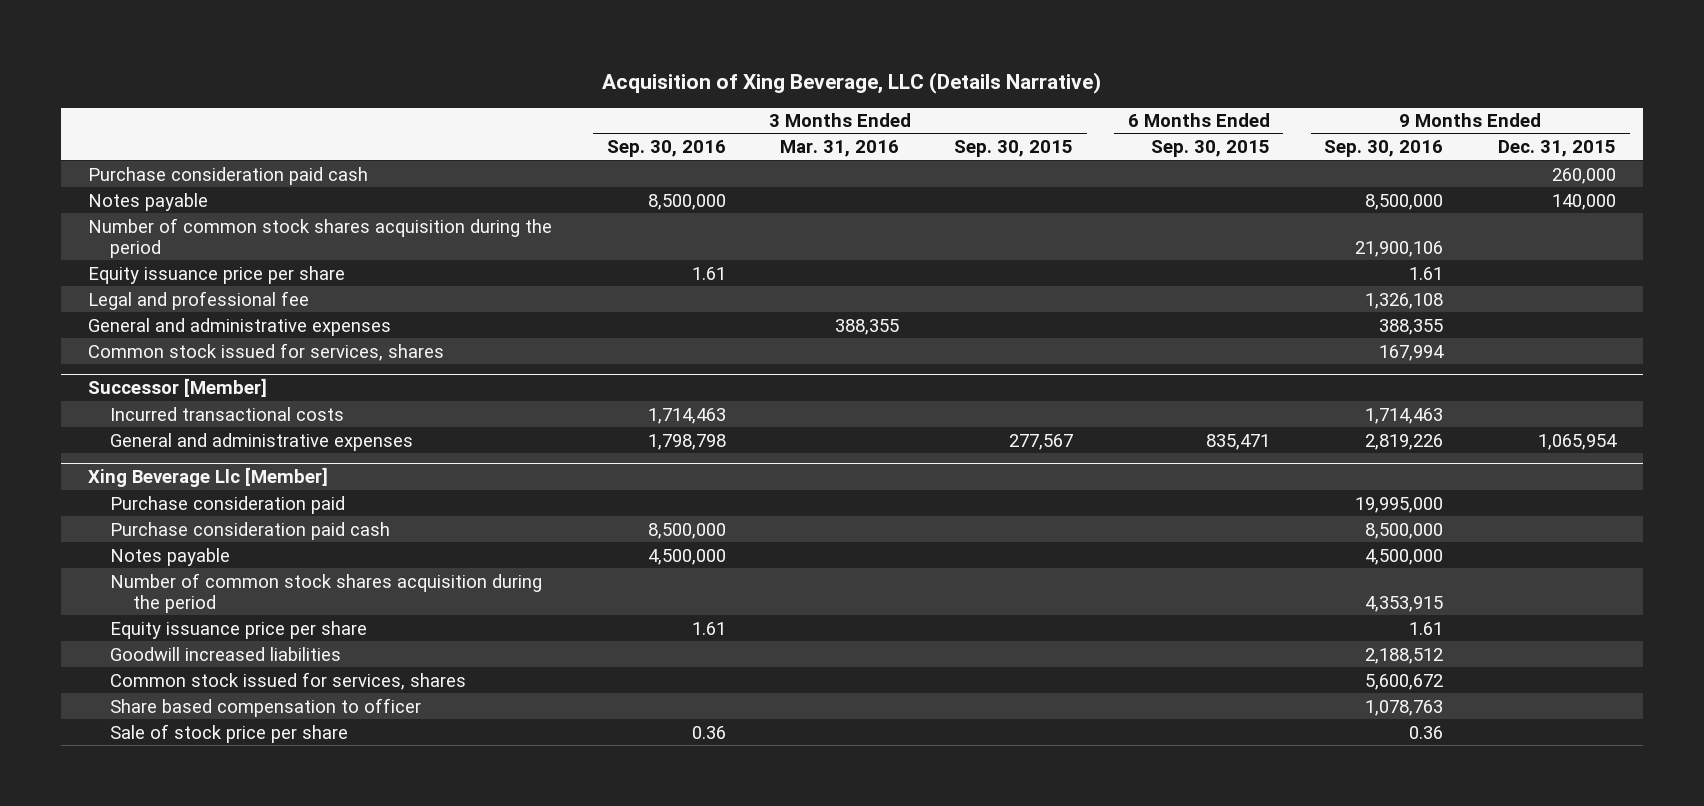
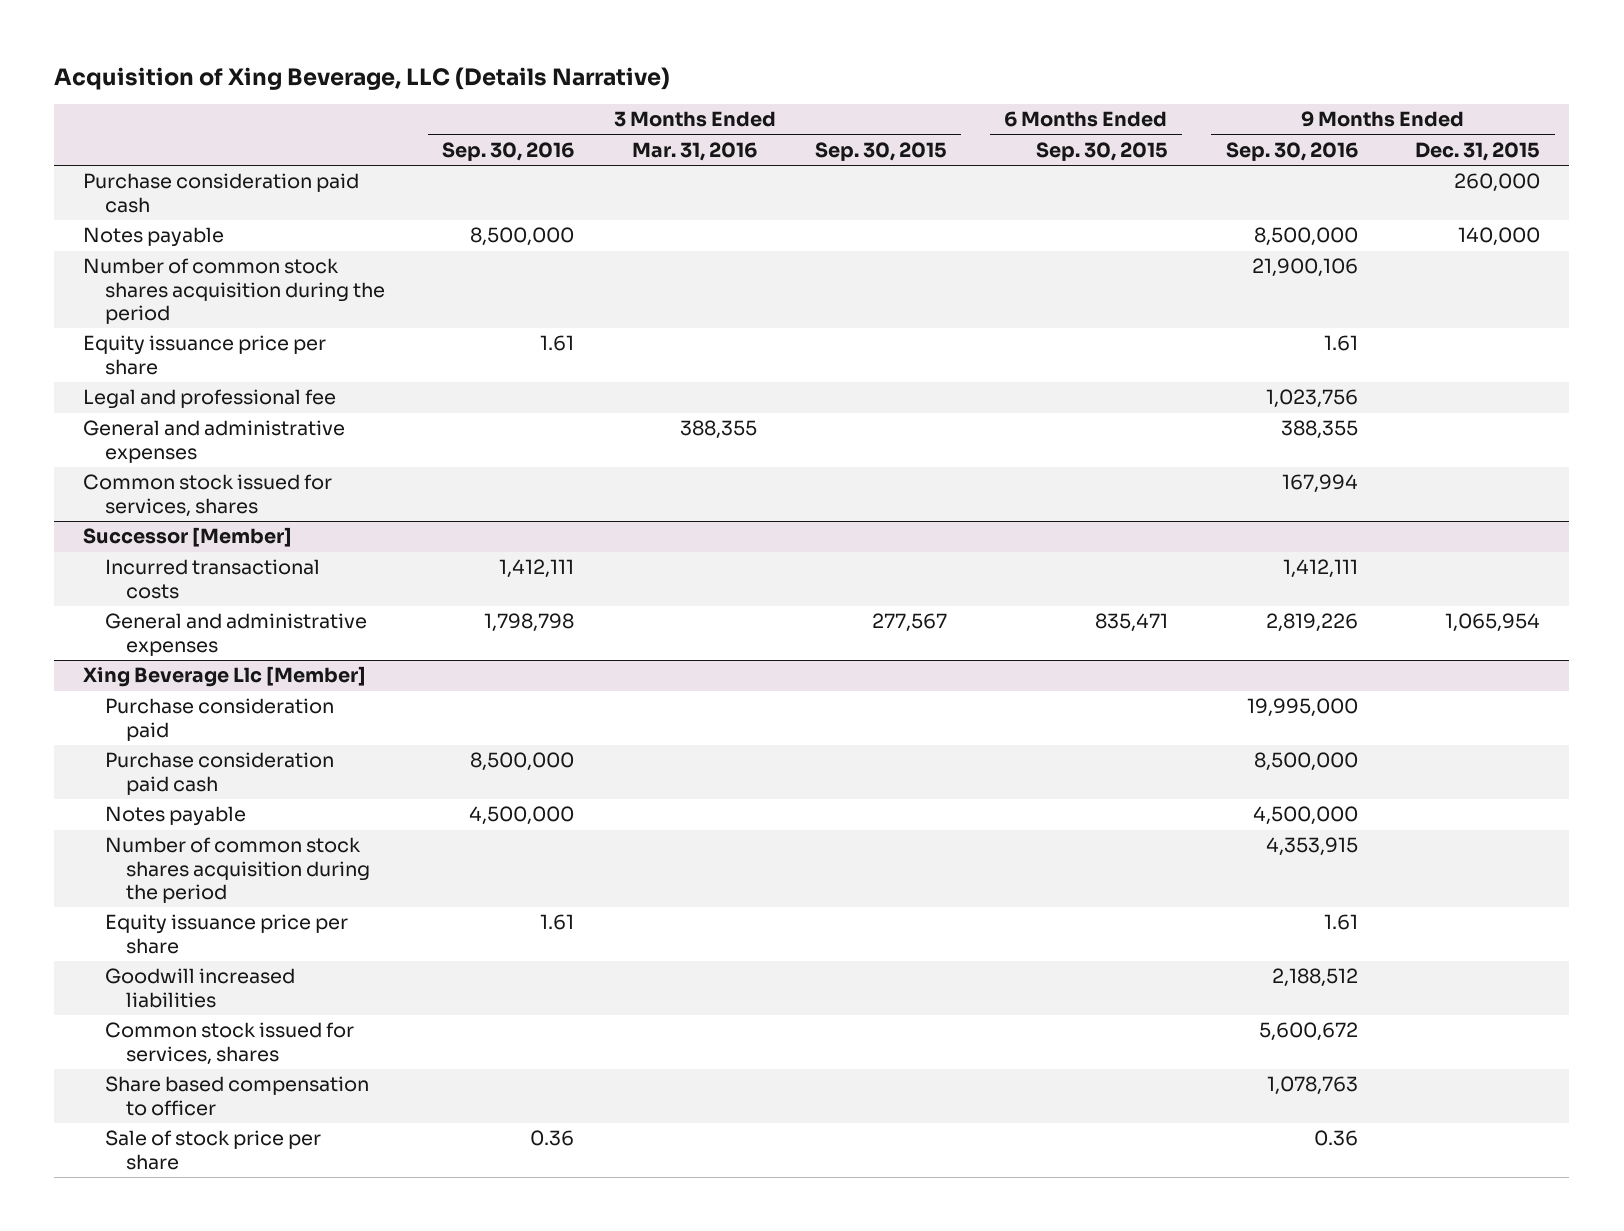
[1365,292,1444,309] 1,326,108 -> [1265,389,1358,409] 1,023,756
[647,407,726,424] 1,714,463 -> [499,559,575,579] 1,412,111
[1365,407,1444,424] 1,714,463 -> [1282,559,1358,579] 1,412,111

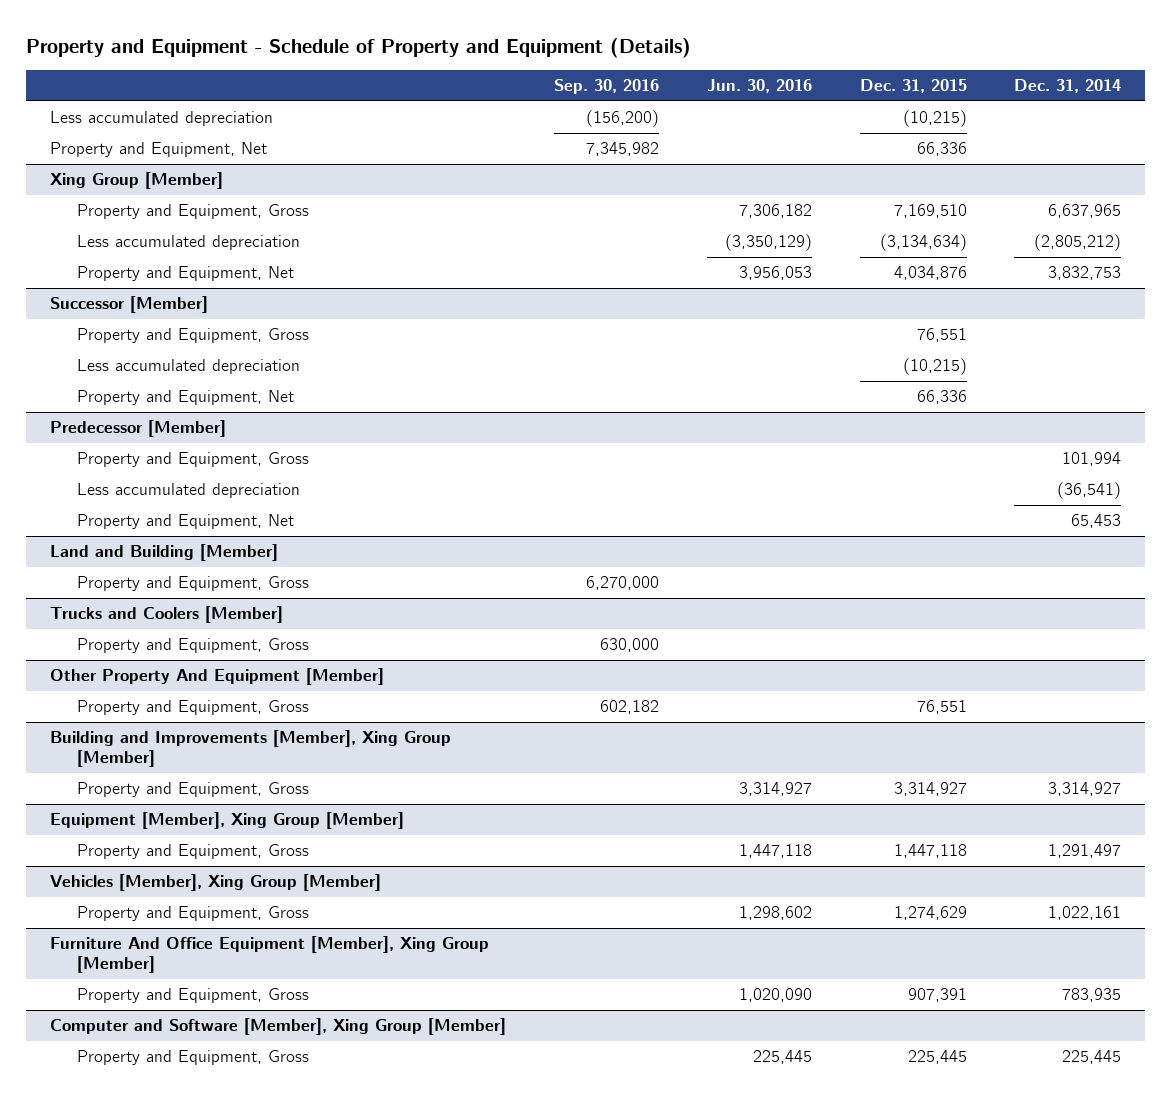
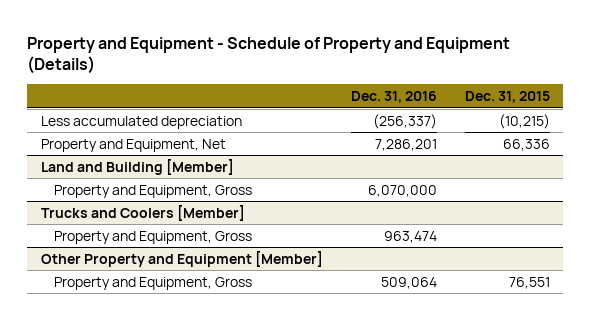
[554,79,660,95] Sep. 30, 2016 -> none
[706,79,812,94] Jun. 30, 2016 -> none
[1014,79,1122,94] Dec. 31, 2014 -> none
none -> [350,91,437,104] Dec. 31, 2016
[50,172,224,190] Xing Group [Member] -> none
[76,204,309,220] Property and Equipment, Gross -> none
[76,235,300,251] Less accumulated depreciation -> none
[76,266,294,282] Property and Equipment, Net -> none
[50,296,209,314] Successor [Member] -> none
[76,328,309,344] Property and Equipment, Gross -> none
[76,359,300,375] Less accumulated depreciation -> none
[76,390,294,406] Property and Equipment, Net -> none
[50,420,227,438] Predecessor [Member] -> none
[76,452,309,468] Property and Equipment, Gross -> none
[76,483,300,499] Less accumulated depreciation -> none
[76,514,294,530] Property and Equipment, Net -> none
[50,668,385,686] Other Property And Equipment [Member] -> [40,250,323,267] Other Property and Equipment [Member]
[50,730,452,768] Building and Improvements [Member], Xing Group [Member] -> none
[76,782,309,798] Property and Equipment, Gross -> none
[50,812,405,830] Equipment [Member], Xing Group [Member] -> none
[76,844,309,860] Property and Equipment, Gross -> none
[50,874,382,892] Vehicles [Member], Xing Group [Member] -> none
[76,906,309,922] Property and Equipment, Gross -> none
[50,936,490,974] Furniture And Office Equipment [Member], Xing Group [Member] -> none
[76,988,309,1004] Property and Equipment, Gross -> none
[50,1018,507,1036] Computer and Software [Member], Xing Group [Member] -> none
[76,1050,309,1066] Property and Equipment, Gross -> none

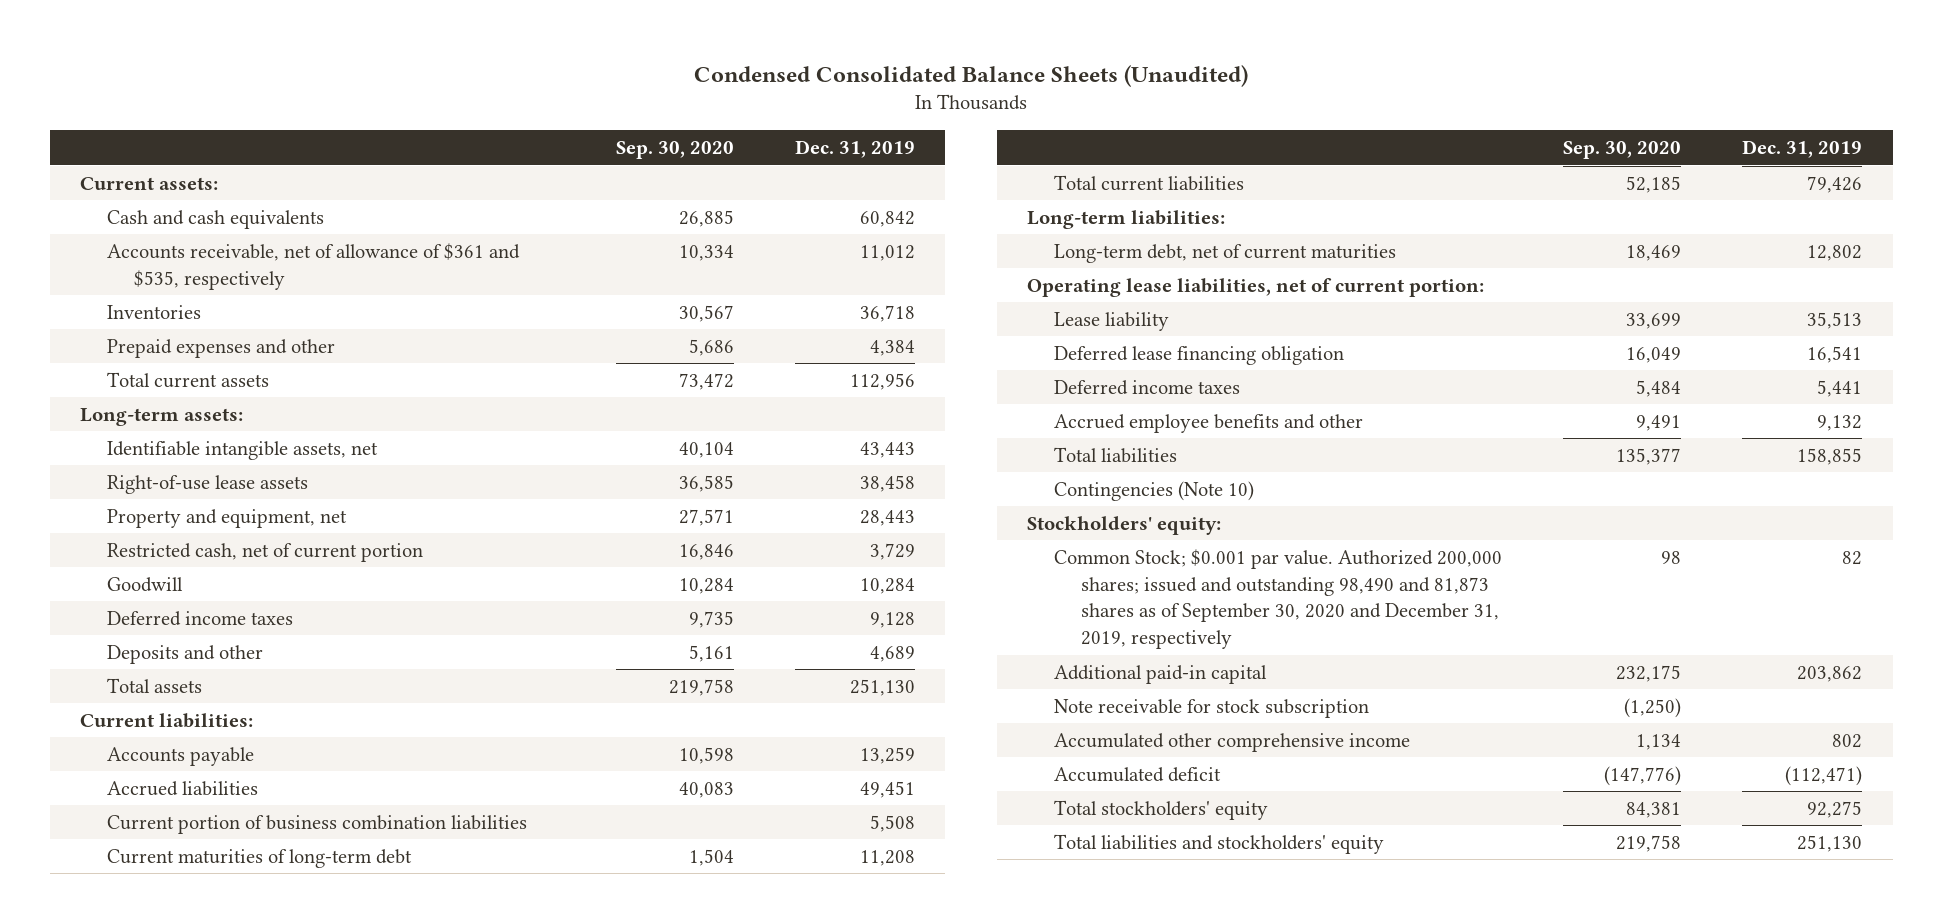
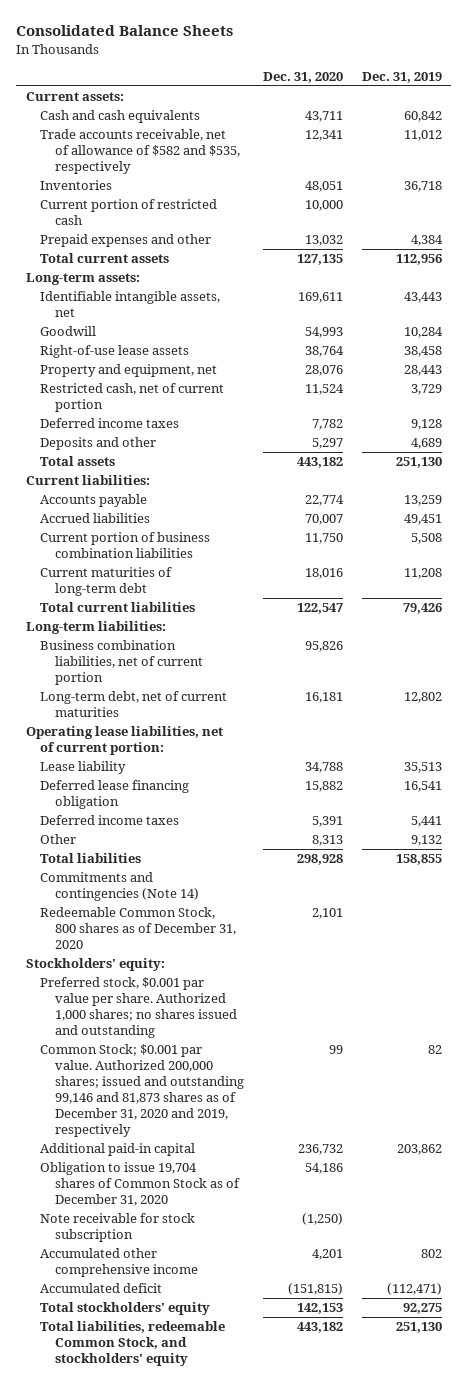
[694,64,1249,87] Condensed Consolidated Balance Sheets (Unaudited) -> [16,25,234,37] Consolidated Balance Sheets
[615,141,734,160] Sep. 30, 2020 -> none
none -> [262,71,343,83] Dec. 31, 2020
[106,242,520,290] Accounts receivable, net of allowance of $361 and $535, respectively -> [40,129,240,175] Trade accounts receivable, net of allowance of $582 and $535, respectively
none -> [40,199,218,226] Current portion of restricted cash
[106,576,183,592] Goodwill -> [40,326,97,337] Goodwill
none -> [40,640,203,686] Business combination liabilities, net of current portion
[1054,413,1364,433] Accrued employee benefits and other -> [40,834,77,845] Other
[1054,480,1255,501] Contingencies (Note 10) -> [40,872,199,902] Commitments and contingencies (Note 14)
none -> [40,907,236,950] Redeemable Common Stock, 800 shares as of December 31, 2020
none -> [40,977,237,1038] Preferred stock, $0.001 par value per share. Authorized 1,000 shares; no shares issued and outstanding
[1054,548,1503,650] Common Stock; $0.001 par value. Authorized 200,000 shares; issued and outstanding 98,490 and 81,873 shares as of September 30, 2020 and December 31, 2019, respectively -> [40,1044,244,1137] Common Stock; $0.001 par value. Authorized 200,000 shares; issued and outstanding 99,146 and 81,873 shares as of December 31, 2020 and 2019, respectively
none -> [40,1162,240,1207] Obligation to issue 19,704 shares of Common Stock as of December 31, 2020
[1054,833,1385,854] Total liabilities and stockholders' equity -> [40,1321,226,1367] Total liabilities, redeemable Common Stock, and stockholders' equity

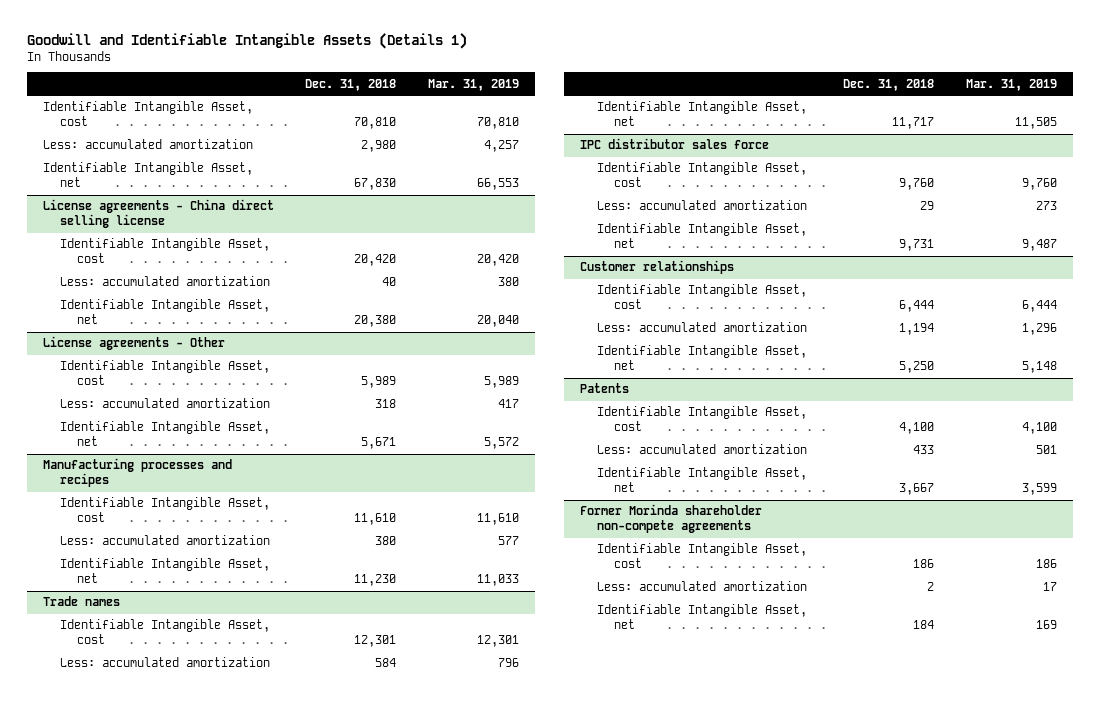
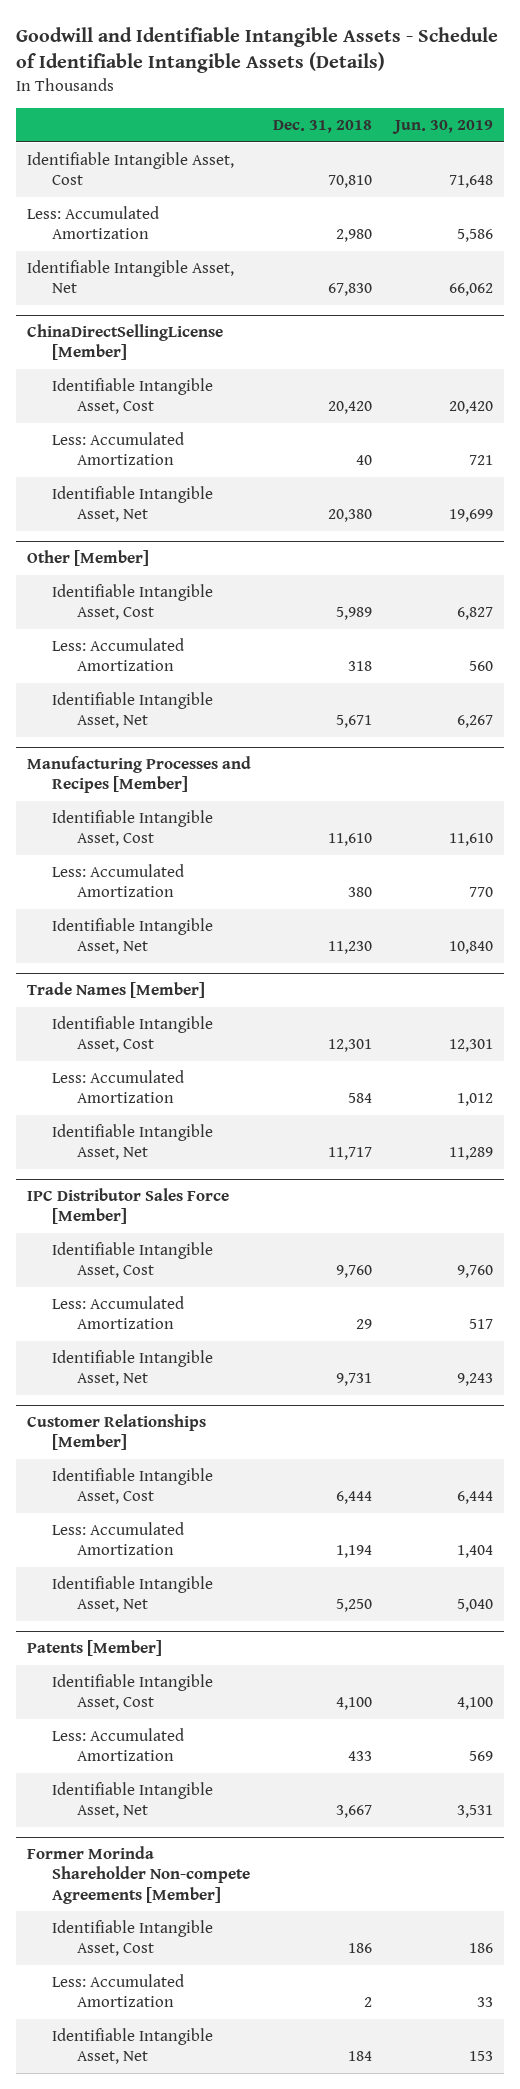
[26,32,467,49] Goodwill and Identifiable Intangible Assets (Details 1) -> [15,27,498,74] Goodwill and Identifiable Intangible Assets - Schedule of Identifiable Intangible Assets (Details)
[428,78,520,91] Mar. 31, 2019 -> none
none -> [391,120,493,135] Jun. 30, 2019
[42,336,225,351] License agreements - Other -> none
[42,101,253,127] Identifiable Intangible Asset, cost -> [27,152,235,186] Identifiable Intangible Asset, Cost
[42,139,253,150] Less: accumulated amortization -> [27,206,160,240] Less: Accumulated Amortization
[42,162,253,188] Identifiable Intangible Asset, net -> [27,260,235,294] Identifiable Intangible Asset, Net
[42,199,274,229] License agreements - China direct selling license -> [27,324,224,361] ChinaDirectSellingLicense [Member]
[59,238,270,264] Identifiable Intangible Asset, cost -> [52,378,214,415] Identifiable Intangible Asset, Cost
[59,276,270,287] Less: accumulated amortization -> [52,432,185,466] Less: Accumulated Amortization
[59,299,270,325] Identifiable Intangible Asset, net -> [52,486,214,523] Identifiable Intangible Asset, Net
none -> [27,550,150,567] Other [Member]
[59,360,270,386] Identifiable Intangible Asset, cost -> [52,584,214,621] Identifiable Intangible Asset, Cost
[59,398,270,409] Less: accumulated amortization -> [52,638,185,672] Less: Accumulated Amortization
[59,421,270,447] Identifiable Intangible Asset, net -> [52,692,214,729] Identifiable Intangible Asset, Net
[42,458,232,488] Manufacturing processes and recipes -> [27,756,252,794] Manufacturing Processes and Recipes [Member]
[59,497,270,523] Identifiable Intangible Asset, cost -> [52,810,214,847] Identifiable Intangible Asset, Cost
[59,535,270,546] Less: accumulated amortization -> [52,864,185,898] Less: Accumulated Amortization
[59,558,270,584] Identifiable Intangible Asset, net -> [52,918,214,955] Identifiable Intangible Asset, Net
[42,596,120,607] Trade names -> [27,982,206,999] Trade Names [Member]
[59,619,270,645] Identifiable Intangible Asset, cost -> [52,1016,214,1053] Identifiable Intangible Asset, Cost
[59,657,270,668] Less: accumulated amortization -> [52,1070,185,1104] Less: Accumulated Amortization
[597,101,808,127] Identifiable Intangible Asset, net -> [52,1124,214,1161] Identifiable Intangible Asset, Net
[580,138,770,150] IPC distributor sales force -> [27,1188,230,1225] IPC Distributor Sales Force [Member]
[597,162,808,188] Identifiable Intangible Asset, cost -> [52,1242,214,1279] Identifiable Intangible Asset, Cost
[597,200,808,211] Less: accumulated amortization -> [52,1296,185,1330] Less: Accumulated Amortization
[597,223,808,249] Identifiable Intangible Asset, net -> [52,1350,214,1387] Identifiable Intangible Asset, Net
[580,260,735,275] Customer relationships -> [27,1414,207,1451] Customer Relationships [Member]
[597,284,808,310] Identifiable Intangible Asset, cost -> [52,1468,214,1505] Identifiable Intangible Asset, Cost
[597,322,808,333] Less: accumulated amortization -> [52,1522,185,1556] Less: Accumulated Amortization
[597,345,808,371] Identifiable Intangible Asset, net -> [52,1576,214,1613] Identifiable Intangible Asset, Net
[580,383,630,394] Patents -> [27,1640,163,1657] Patents [Member]
[597,406,808,432] Identifiable Intangible Asset, cost -> [52,1674,214,1711] Identifiable Intangible Asset, Cost
[597,444,808,455] Less: accumulated amortization -> [52,1728,185,1762] Less: Accumulated Amortization
[597,467,808,493] Identifiable Intangible Asset, net -> [52,1782,214,1819] Identifiable Intangible Asset, Net
[580,504,763,534] Former Morinda shareholder non-compete agreements -> [27,1846,251,1904] Former Morinda Shareholder Non-compete Agreements [Member]
[597,543,808,569] Identifiable Intangible Asset, cost -> [52,1920,214,1957] Identifiable Intangible Asset, Cost
[597,581,808,592] Less: accumulated amortization -> [52,1974,185,2008] Less: Accumulated Amortization
[597,604,808,630] Identifiable Intangible Asset, net -> [52,2028,214,2065] Identifiable Intangible Asset, Net

